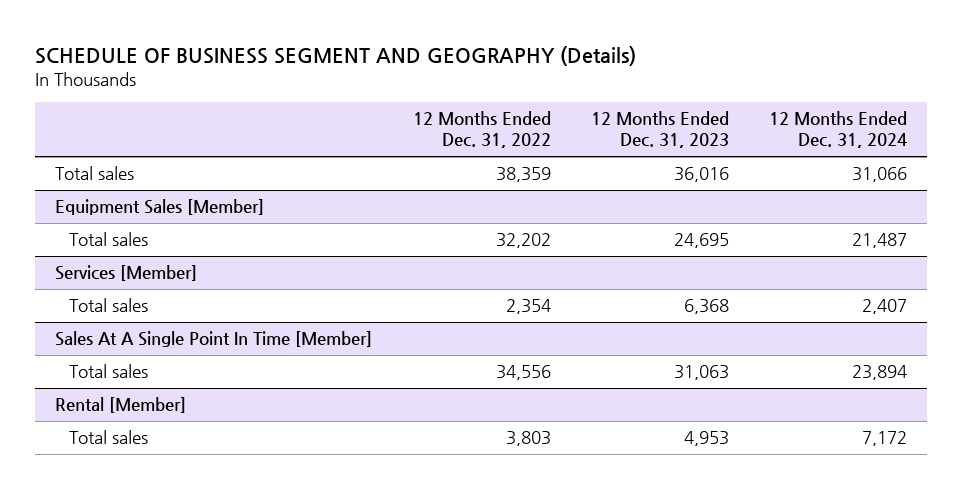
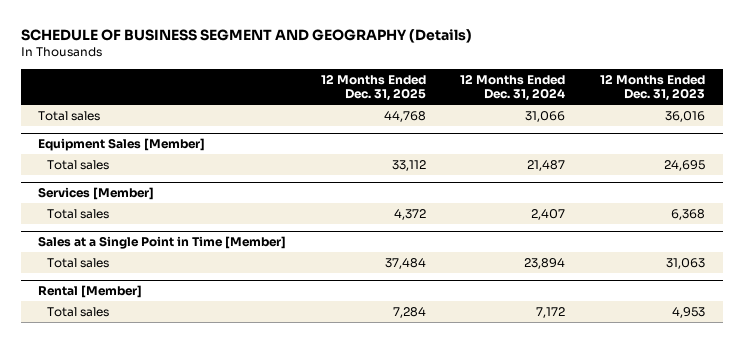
[412,111,551,149] 12 Months Ended Dec. 31, 2022 -> none
none -> [320,73,426,102] 12 Months Ended Dec. 31, 2025
[55,331,373,348] Sales At A Single Point In Time [Member] -> [38,236,287,250] Sales at a Single Point in Time [Member]

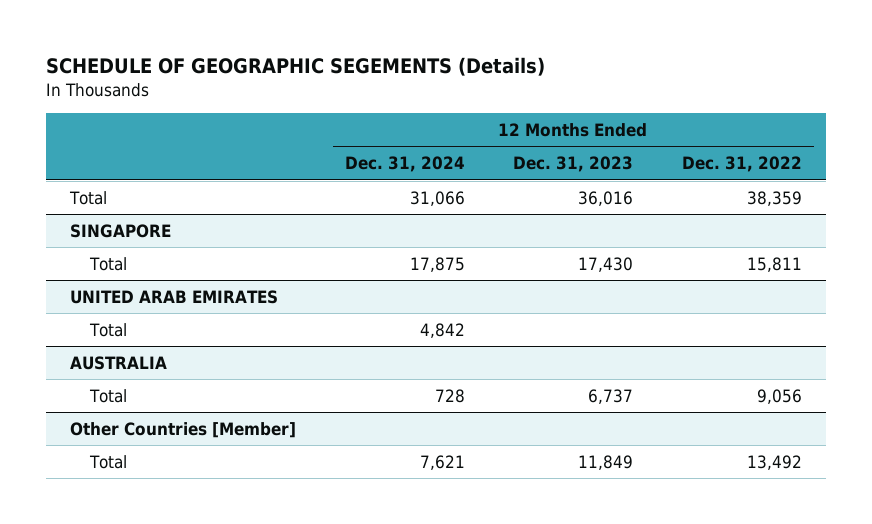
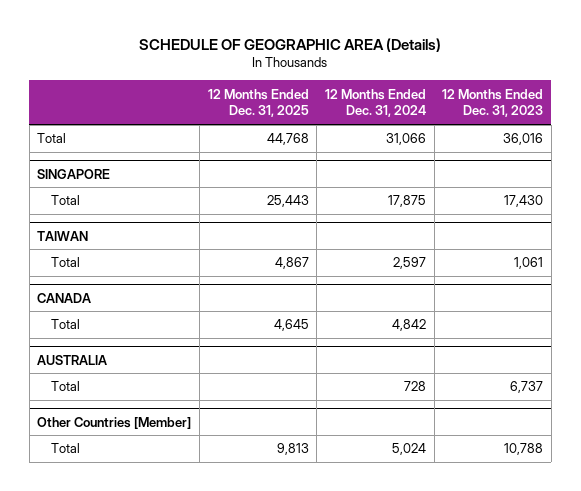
[46,56,546,76] SCHEDULE OF GEOGRAPHIC SEGEMENTS (Details) -> [139,37,442,52] SCHEDULE OF GEOGRAPHIC AREA (Details)
[681,156,802,173] Dec. 31, 2022 -> none
none -> [207,88,309,118] 12 Months Ended Dec. 31, 2025
[70,289,279,304] UNITED ARAB EMIRATES -> none
none -> [37,230,89,241] TAIWAN
none -> [51,257,81,268] Total
none -> [37,292,92,303] CANADA
[419,454,465,470] 7,621 -> [391,443,426,456] 5,024
[578,454,634,470] 11,849 -> [504,443,544,456] 10,788

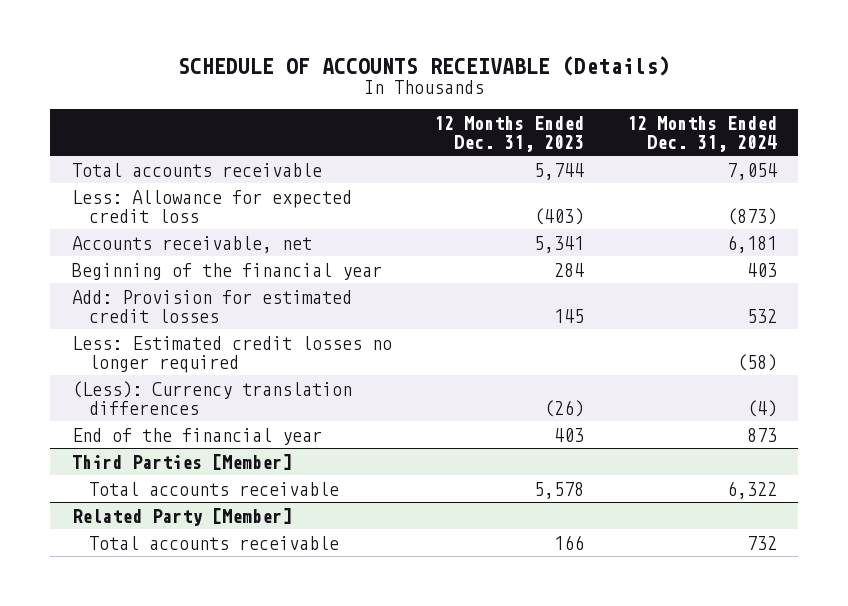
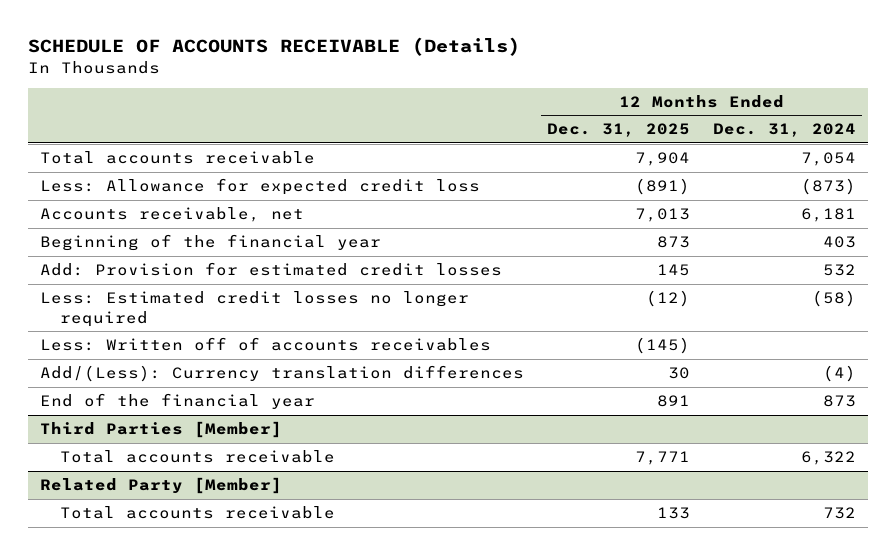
[434,115,585,152] 12 Months Ended Dec. 31, 2023 -> none
none -> [547,123,691,138] Dec. 31, 2025
none -> [39,337,491,352] Less: Written off of accounts receivables
[71,380,352,415] (Less): Currency translation differences -> [39,365,524,383] Add/(Less): Currency translation differences

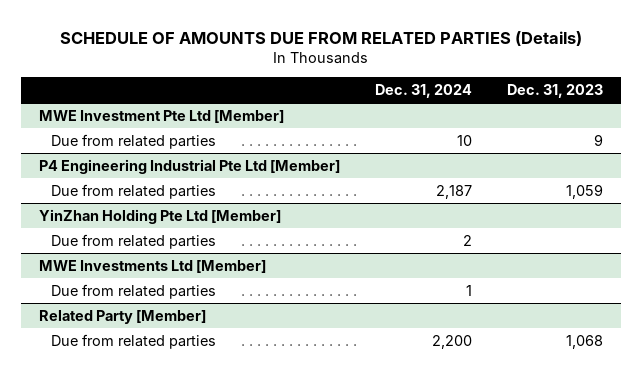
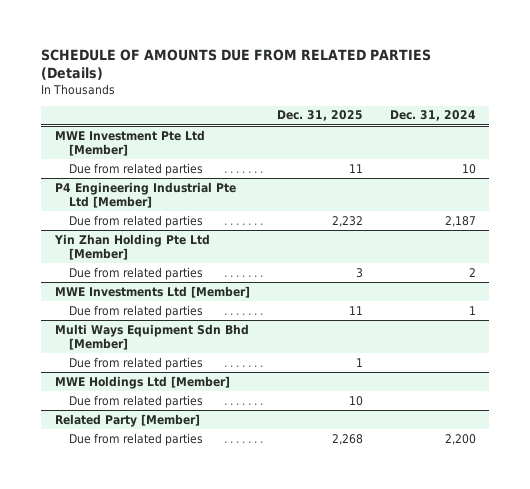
[507,83,604,98] Dec. 31, 2023 -> none
none -> [276,110,363,122] Dec. 31, 2025
[38,208,281,224] YinZhan Holding Pte Ltd [Member] -> [53,233,210,261] Yin Zhan Holding Pte Ltd [Member]
none -> [54,323,249,351] Multi Ways Equipment Sdn Bhd [Member]
none -> [69,356,204,370] Due from related parties
none -> [54,375,230,389] MWE Holdings Ltd [Member]
none -> [69,394,204,408] Due from related parties

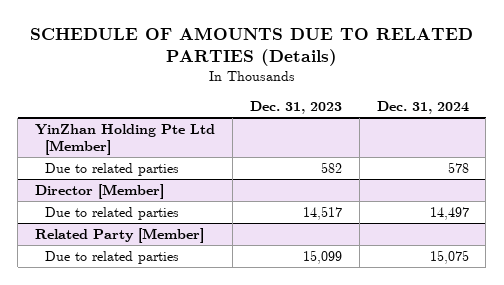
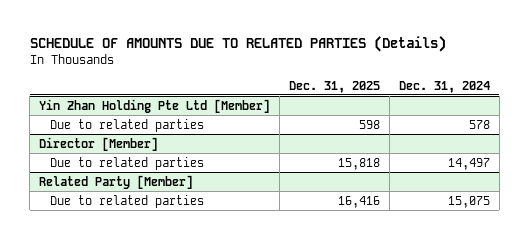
[249,100,342,114] Dec. 31, 2023 -> none
none -> [289,80,381,93] Dec. 31, 2025
[35,123,216,155] YinZhan Holding Pte Ltd [Member] -> [39,98,271,113] Yin Zhan Holding Pte Ltd [Member]

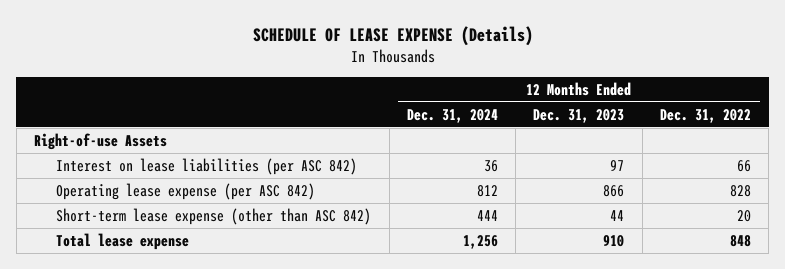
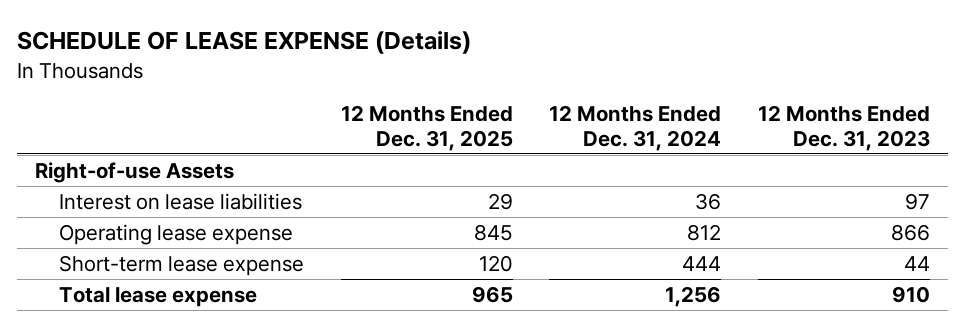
[660,108,752,123] Dec. 31, 2022 -> none
none -> [340,105,513,151] 12 Months Ended Dec. 31, 2025
[56,157,358,175] Interest on lease liabilities (per ASC 842) -> [59,193,303,211] Interest on lease liabilities
[56,182,316,200] Operating lease expense (per ASC 842) -> [59,224,294,246] Operating lease expense
[56,207,372,225] Short-term lease expense (other than ASC 842) -> [59,255,305,277] Short-term lease expense

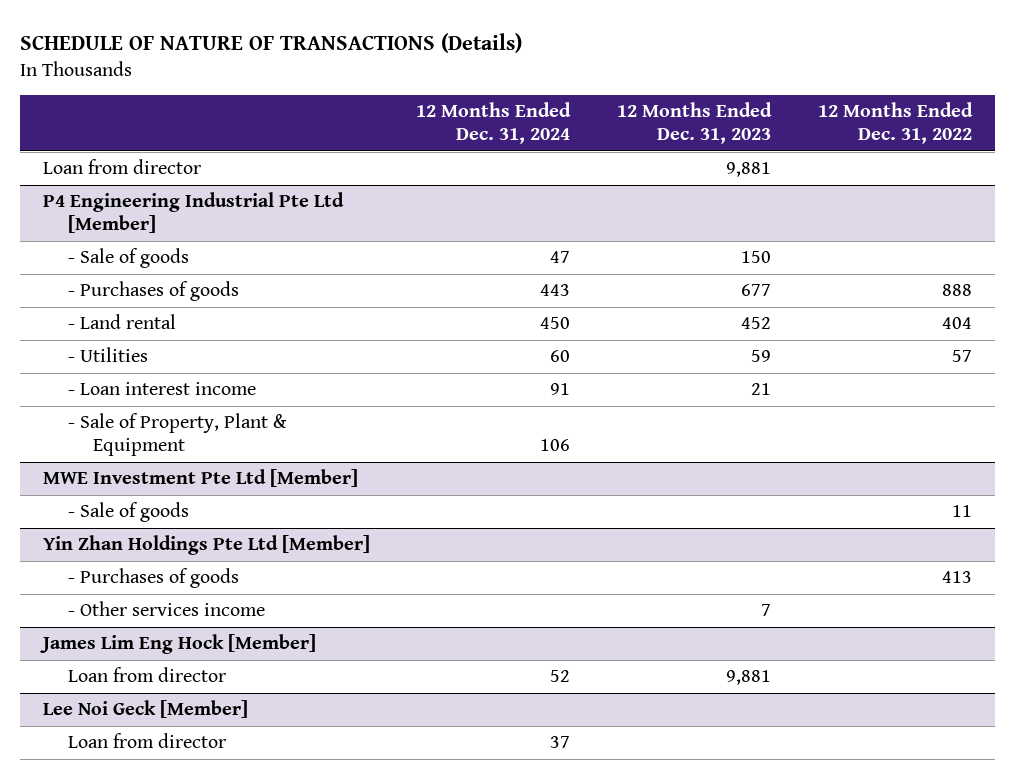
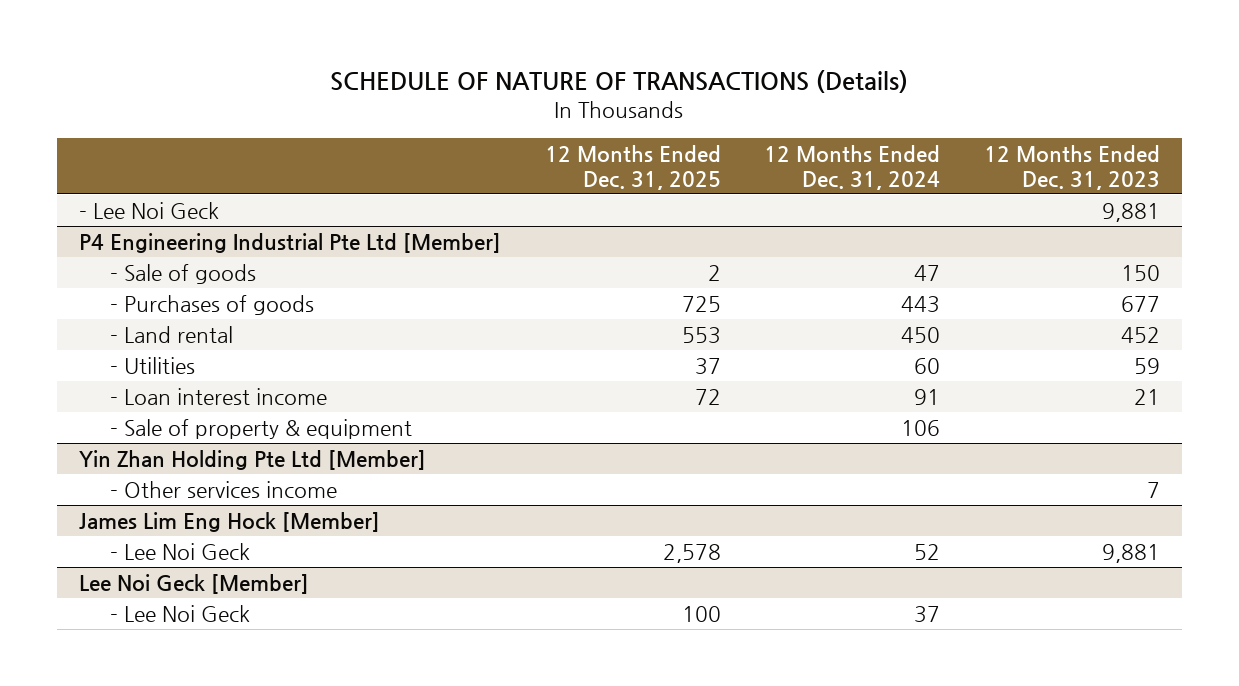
[817,102,973,145] 12 Months Ended Dec. 31, 2022 -> none
none -> [544,144,721,190] 12 Months Ended Dec. 31, 2025
[42,159,201,175] Loan from director -> [78,201,219,219] - Lee Noi Geck
[42,469,358,488] MWE Investment Pte Ltd [Member] -> none
[67,502,189,523] - Sale of goods -> none
[67,568,239,589] - Purchases of goods -> none
[67,413,287,457] - Sale of Property, Plant & Equipment -> [109,418,412,439] - Sale of property & equipment
[42,535,370,556] Yin Zhan Holdings Pte Ltd [Member] -> [78,449,426,470] Yin Zhan Holding Pte Ltd [Member]
[67,667,226,683] Loan from director -> [109,542,250,560] - Lee Noi Geck
[67,733,226,749] Loan from director -> [109,604,250,622] - Lee Noi Geck

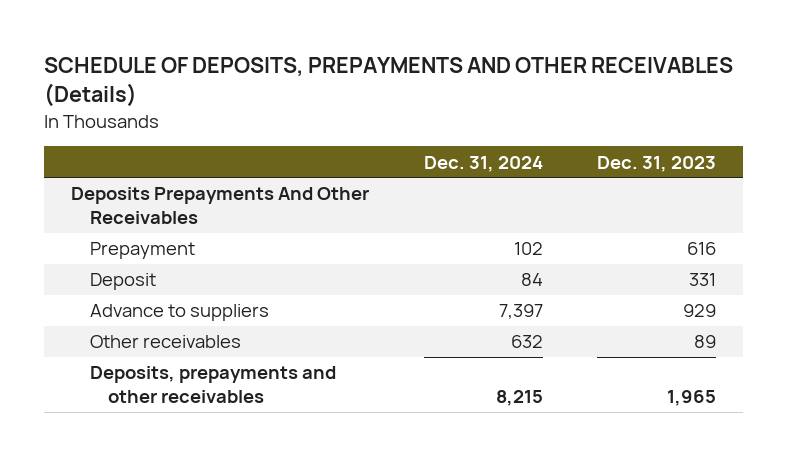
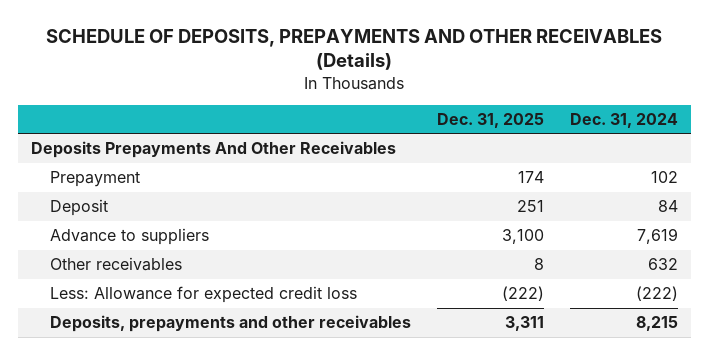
[596,155,716,172] Dec. 31, 2023 -> none
none -> [436,112,544,128] Dec. 31, 2025
[498,304,543,320] 7,397 -> [636,228,678,245] 7,619
none -> [49,286,357,304] Less: Allowance for expected credit loss

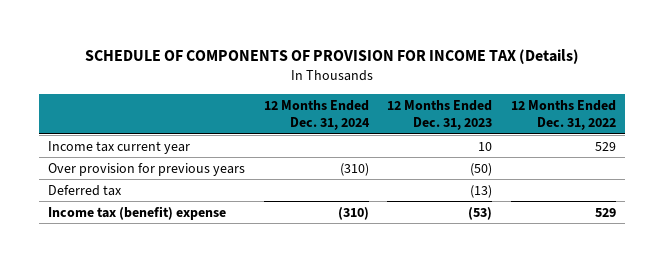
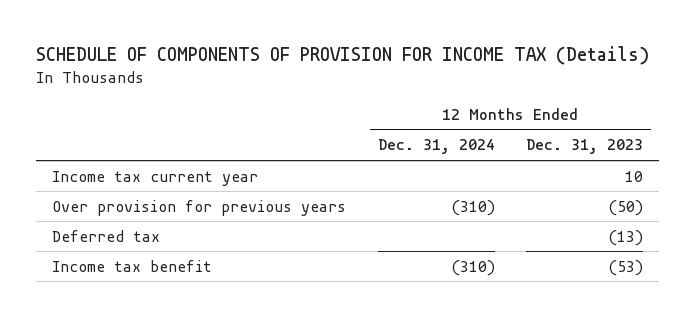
[510,99,616,131] 12 Months Ended Dec. 31, 2022 -> none
[48,205,227,220] Income tax (benefit) expense -> [52,259,213,272] Income tax benefit

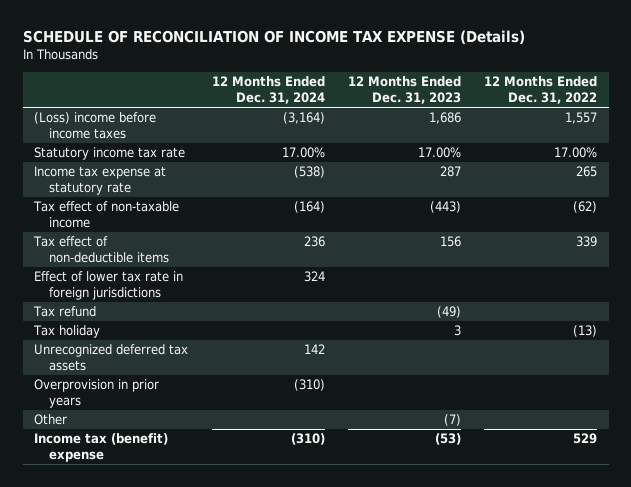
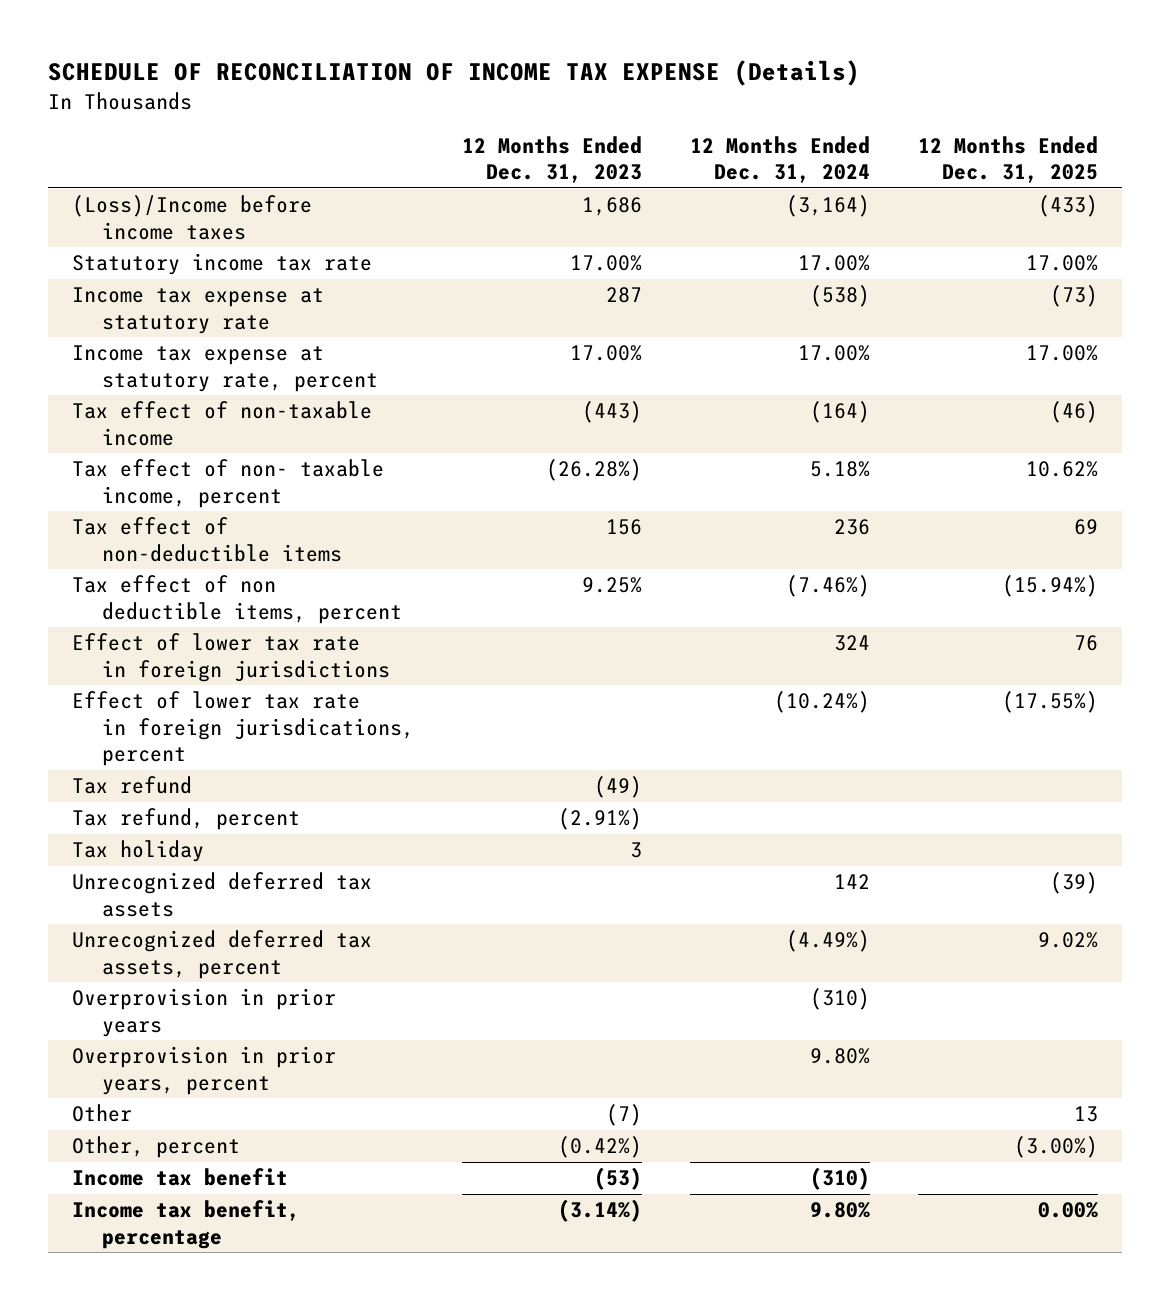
[484,76,598,105] 12 Months Ended Dec. 31, 2022 -> none
none -> [917,135,1098,184] 12 Months Ended Dec. 31, 2025
[34,112,157,140] (Loss) income before income taxes -> [71,195,312,240] (Loss)/Income before income taxes
none -> [71,345,379,392] Income tax expense at statutory rate, percent
none -> [71,459,384,508] Tax effect of non- taxable income, percent
none -> [71,575,403,624] Tax effect of non deductible items, percent
none -> [71,691,415,766] Effect of lower tax rate in foreign jurisdications, percent
none -> [71,808,300,831] Tax refund, percent
none -> [71,930,372,979] Unrecognized deferred tax assets, percent
none -> [71,1046,336,1095] Overprovision in prior years, percent
none -> [71,1136,240,1159] Other, percent
[34,433,169,463] Income tax (benefit) expense -> [71,1168,288,1187] Income tax benefit
none -> [71,1200,300,1249] Income tax benefit, percentage

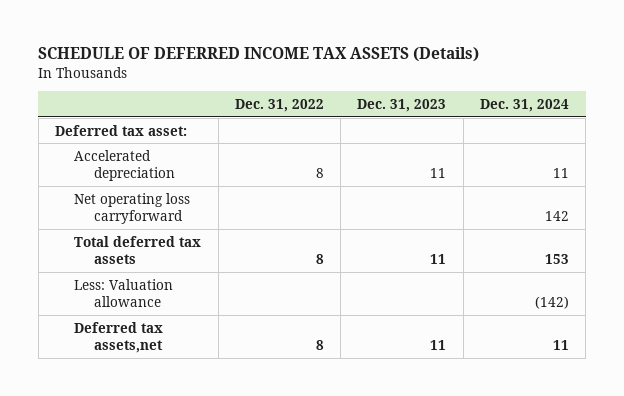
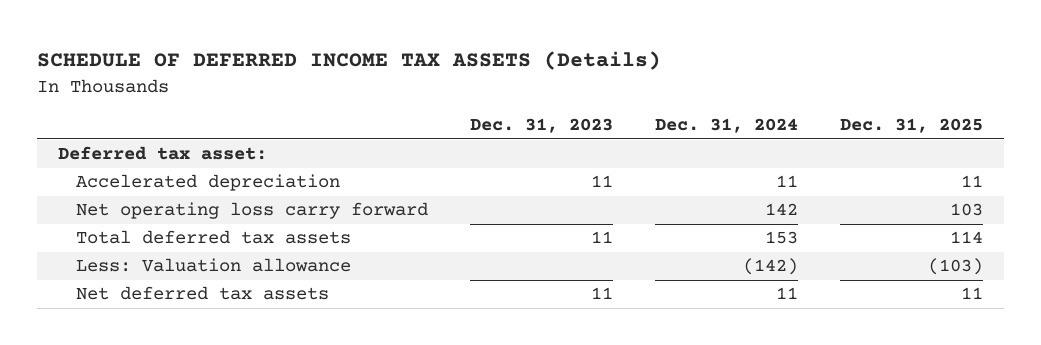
[234,98,324,112] Dec. 31, 2022 -> none
none -> [840,118,984,134] Dec. 31, 2025
[74,192,191,225] Net operating loss carryforward -> [75,202,428,220] Net operating loss carry forward
[74,321,164,354] Deferred tax assets,net -> [75,286,329,301] Net deferred tax assets

